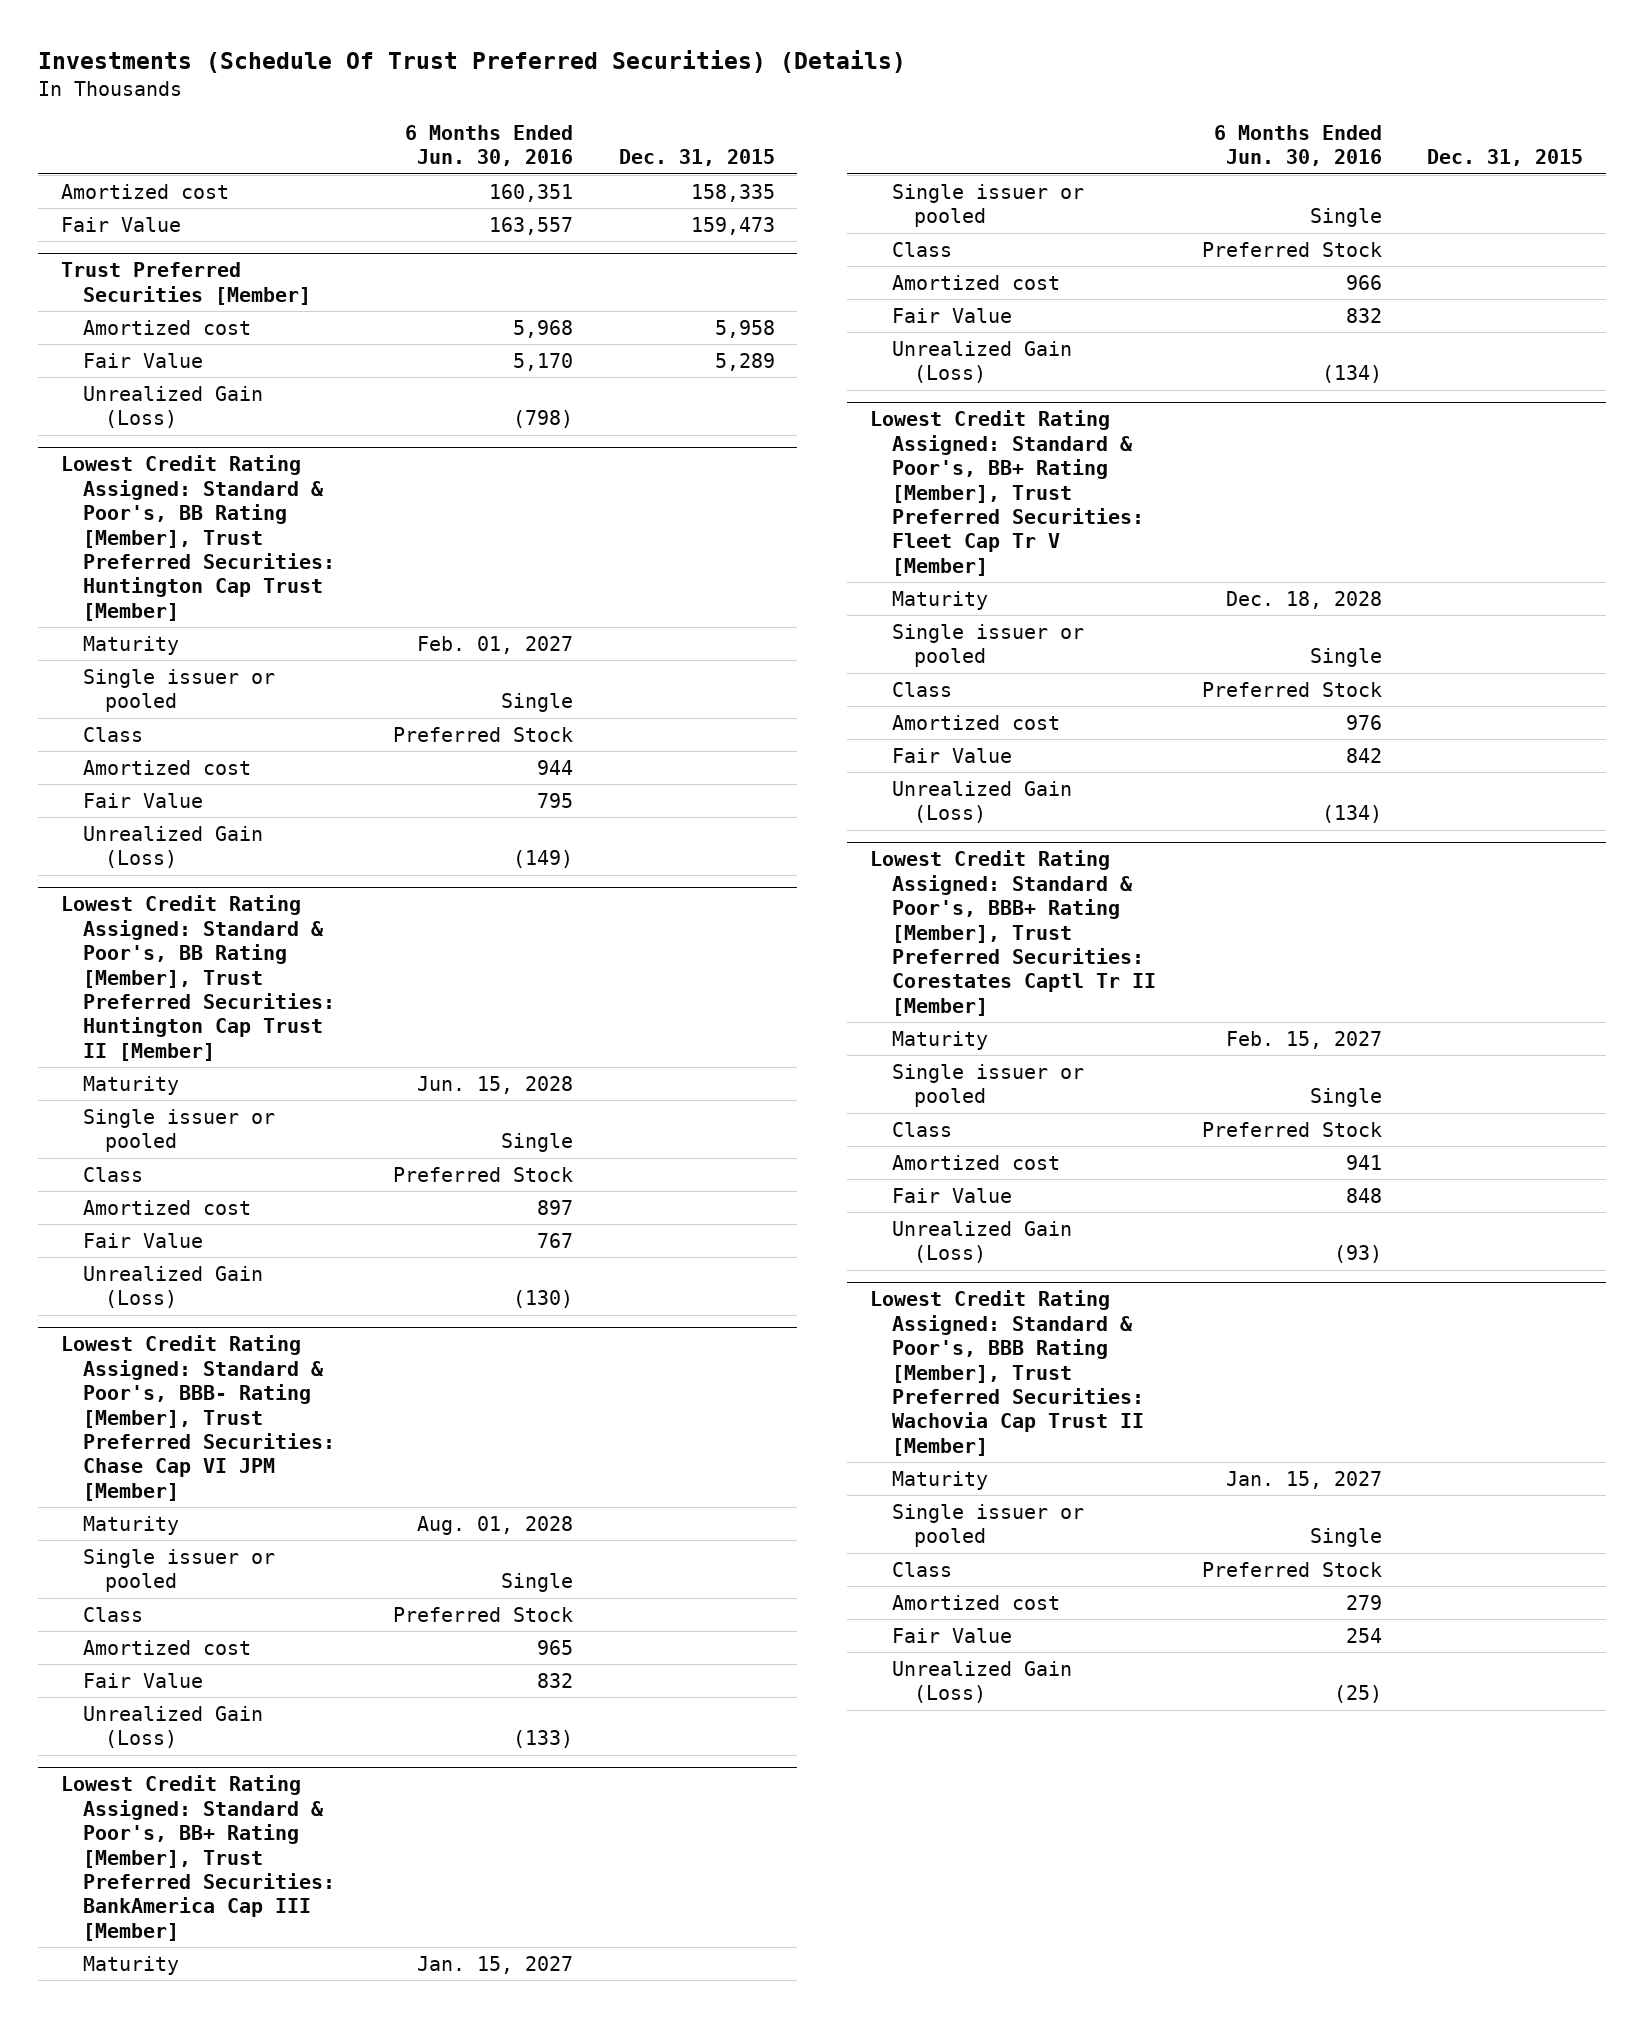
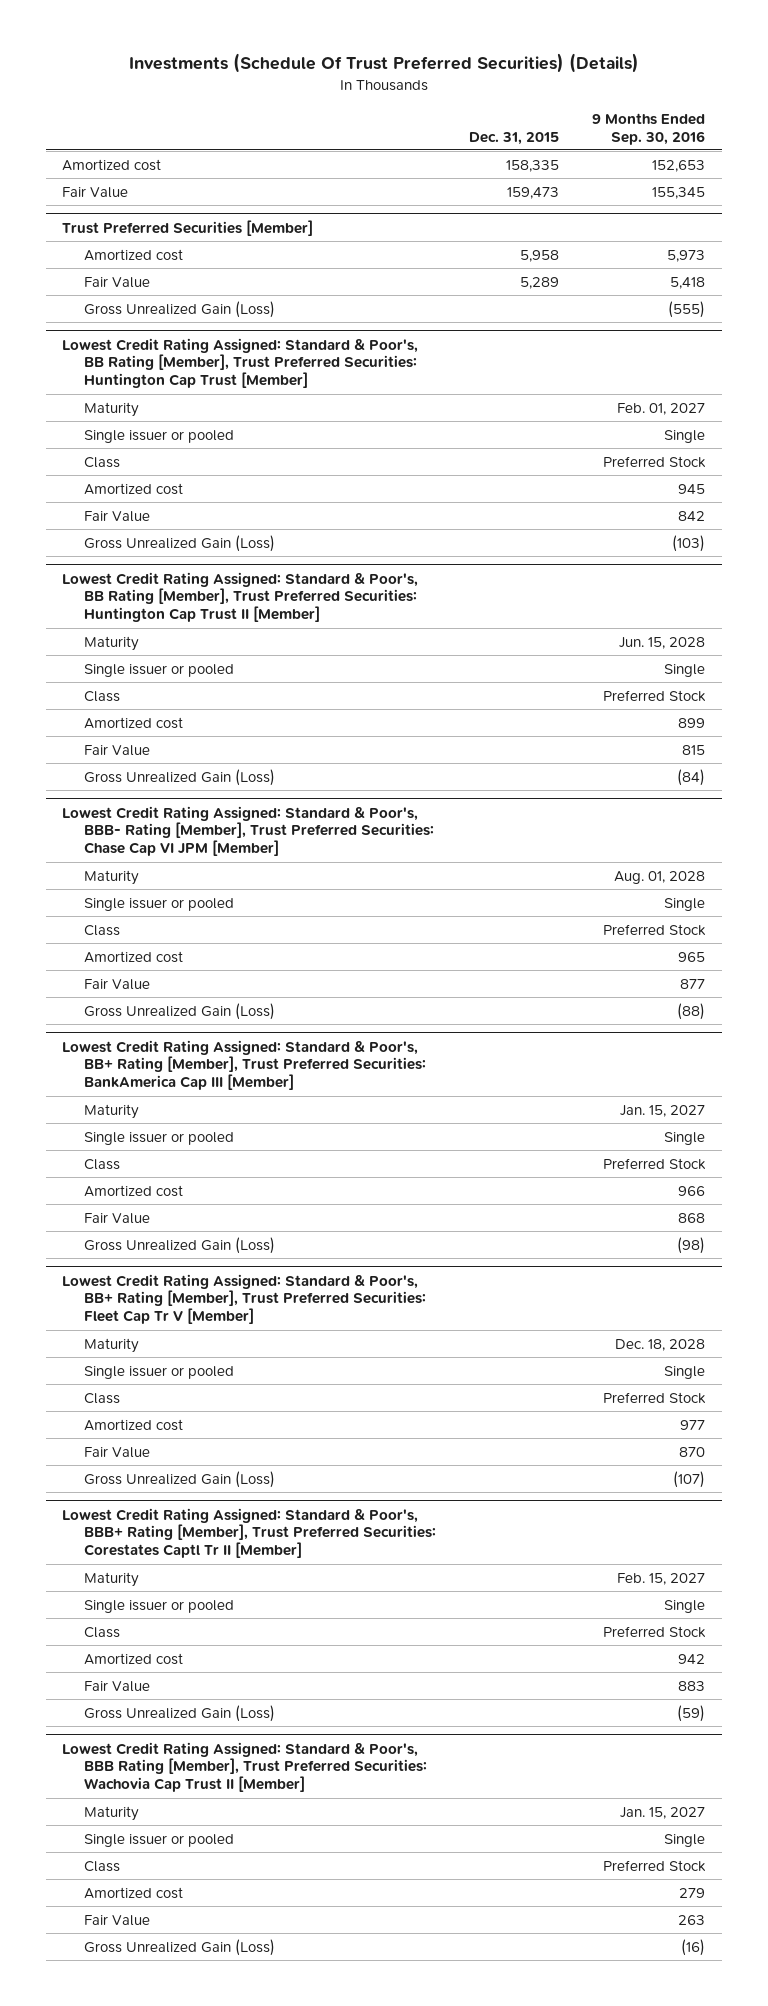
[404,124,573,167] 6 Months Ended Jun. 30, 2016 -> none
none -> [592,112,706,145] 9 Months Ended Sep. 30, 2016
[83,385,264,429] Unrealized Gain (Loss) -> [84,300,276,318] Gross Unrealized Gain (Loss)
[83,825,264,869] Unrealized Gain (Loss) -> [84,534,276,552] Gross Unrealized Gain (Loss)
[83,1265,264,1309] Unrealized Gain (Loss) -> [84,768,276,786] Gross Unrealized Gain (Loss)
[83,1705,264,1749] Unrealized Gain (Loss) -> [84,1002,276,1020] Gross Unrealized Gain (Loss)
[892,340,1073,384] Unrealized Gain (Loss) -> [84,1236,276,1254] Gross Unrealized Gain (Loss)
[892,780,1073,824] Unrealized Gain (Loss) -> [84,1470,276,1488] Gross Unrealized Gain (Loss)
[892,1220,1073,1264] Unrealized Gain (Loss) -> [84,1704,276,1722] Gross Unrealized Gain (Loss)
[892,1660,1073,1704] Unrealized Gain (Loss) -> [84,1938,276,1956] Gross Unrealized Gain (Loss)

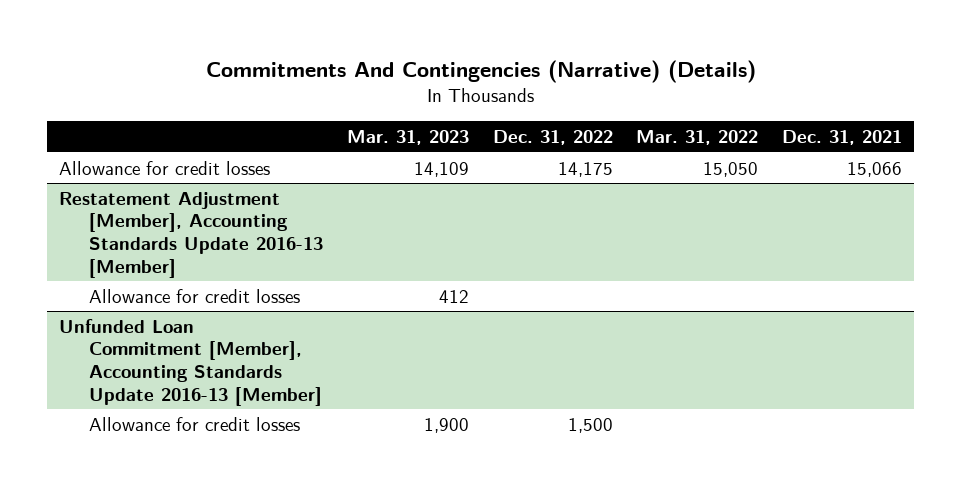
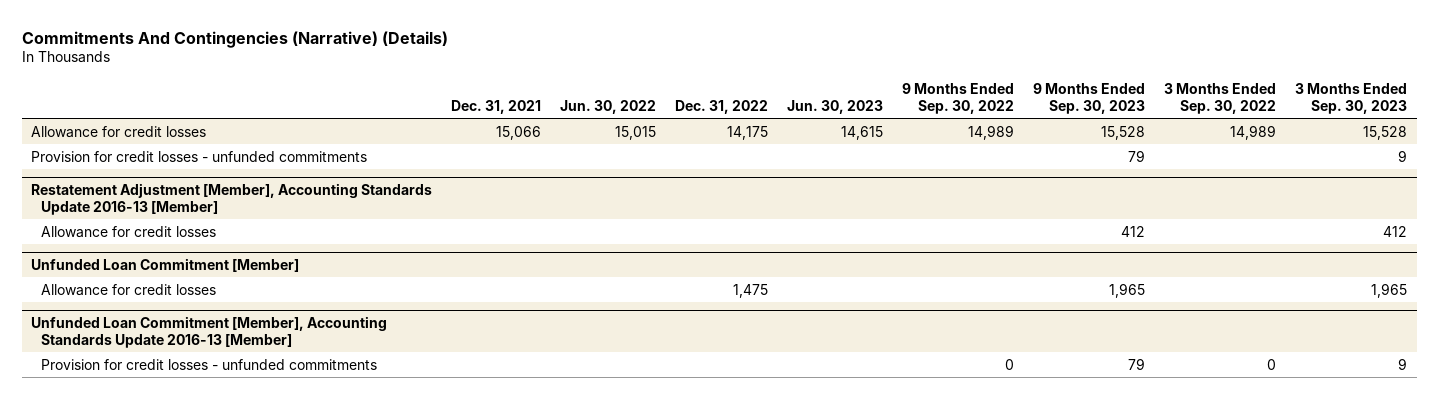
[346,130,469,146] Mar. 31, 2023 -> none
[636,130,759,146] Mar. 31, 2022 -> none
none -> [560,99,657,114] Jun. 30, 2022
none -> [787,99,884,114] Jun. 30, 2023
none -> [902,82,1015,114] 9 Months Ended Sep. 30, 2022
none -> [1033,82,1146,114] 9 Months Ended Sep. 30, 2023
none -> [1164,82,1277,114] 3 Months Ended Sep. 30, 2022
none -> [1295,82,1408,114] 3 Months Ended Sep. 30, 2023
none -> [31,150,368,162] Provision for credit losses - unfunded commitments
none -> [31,257,300,272] Unfunded Loan Commitment [Member]
none -> [41,283,217,296] Allowance for credit losses
[88,416,300,431] Allowance for credit losses -> none
none -> [41,358,378,370] Provision for credit losses - unfunded commitments

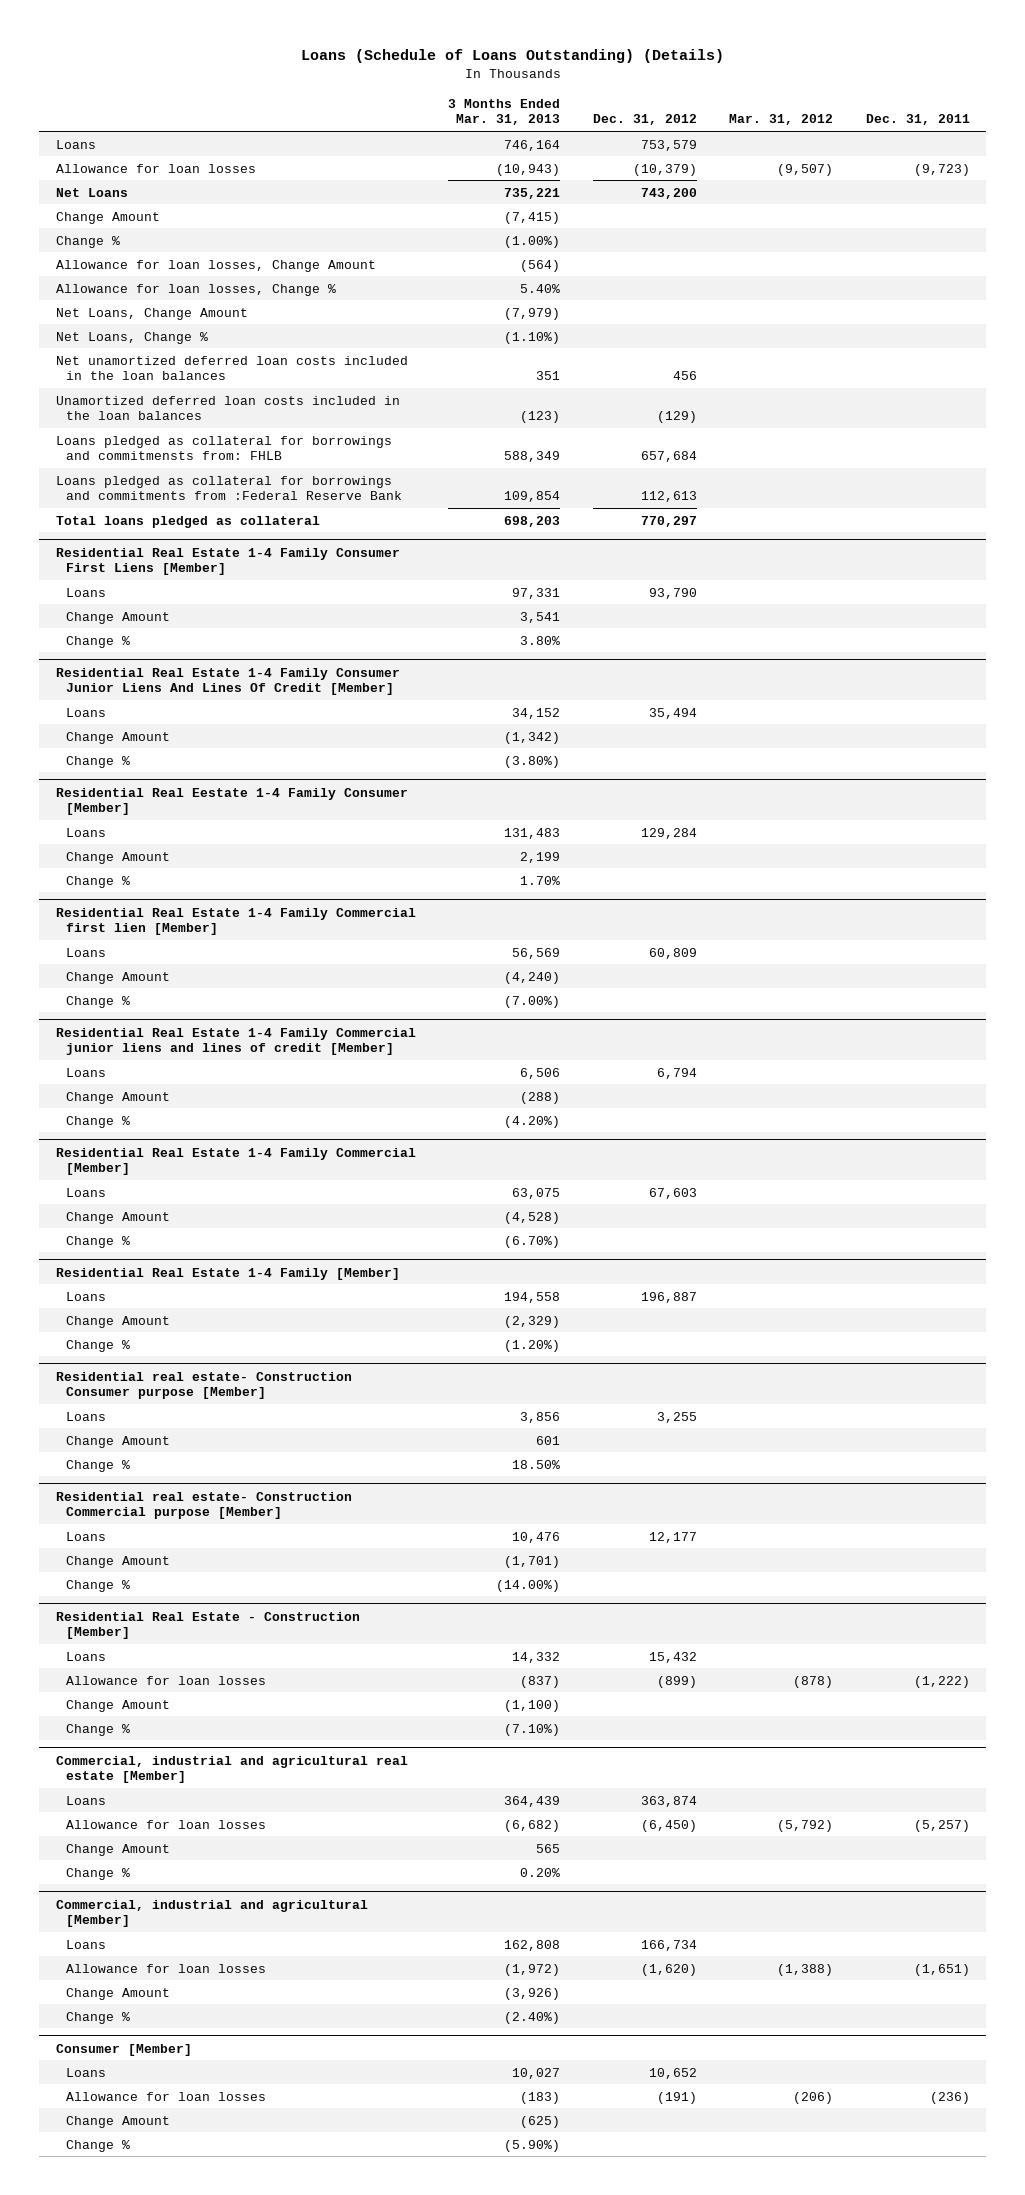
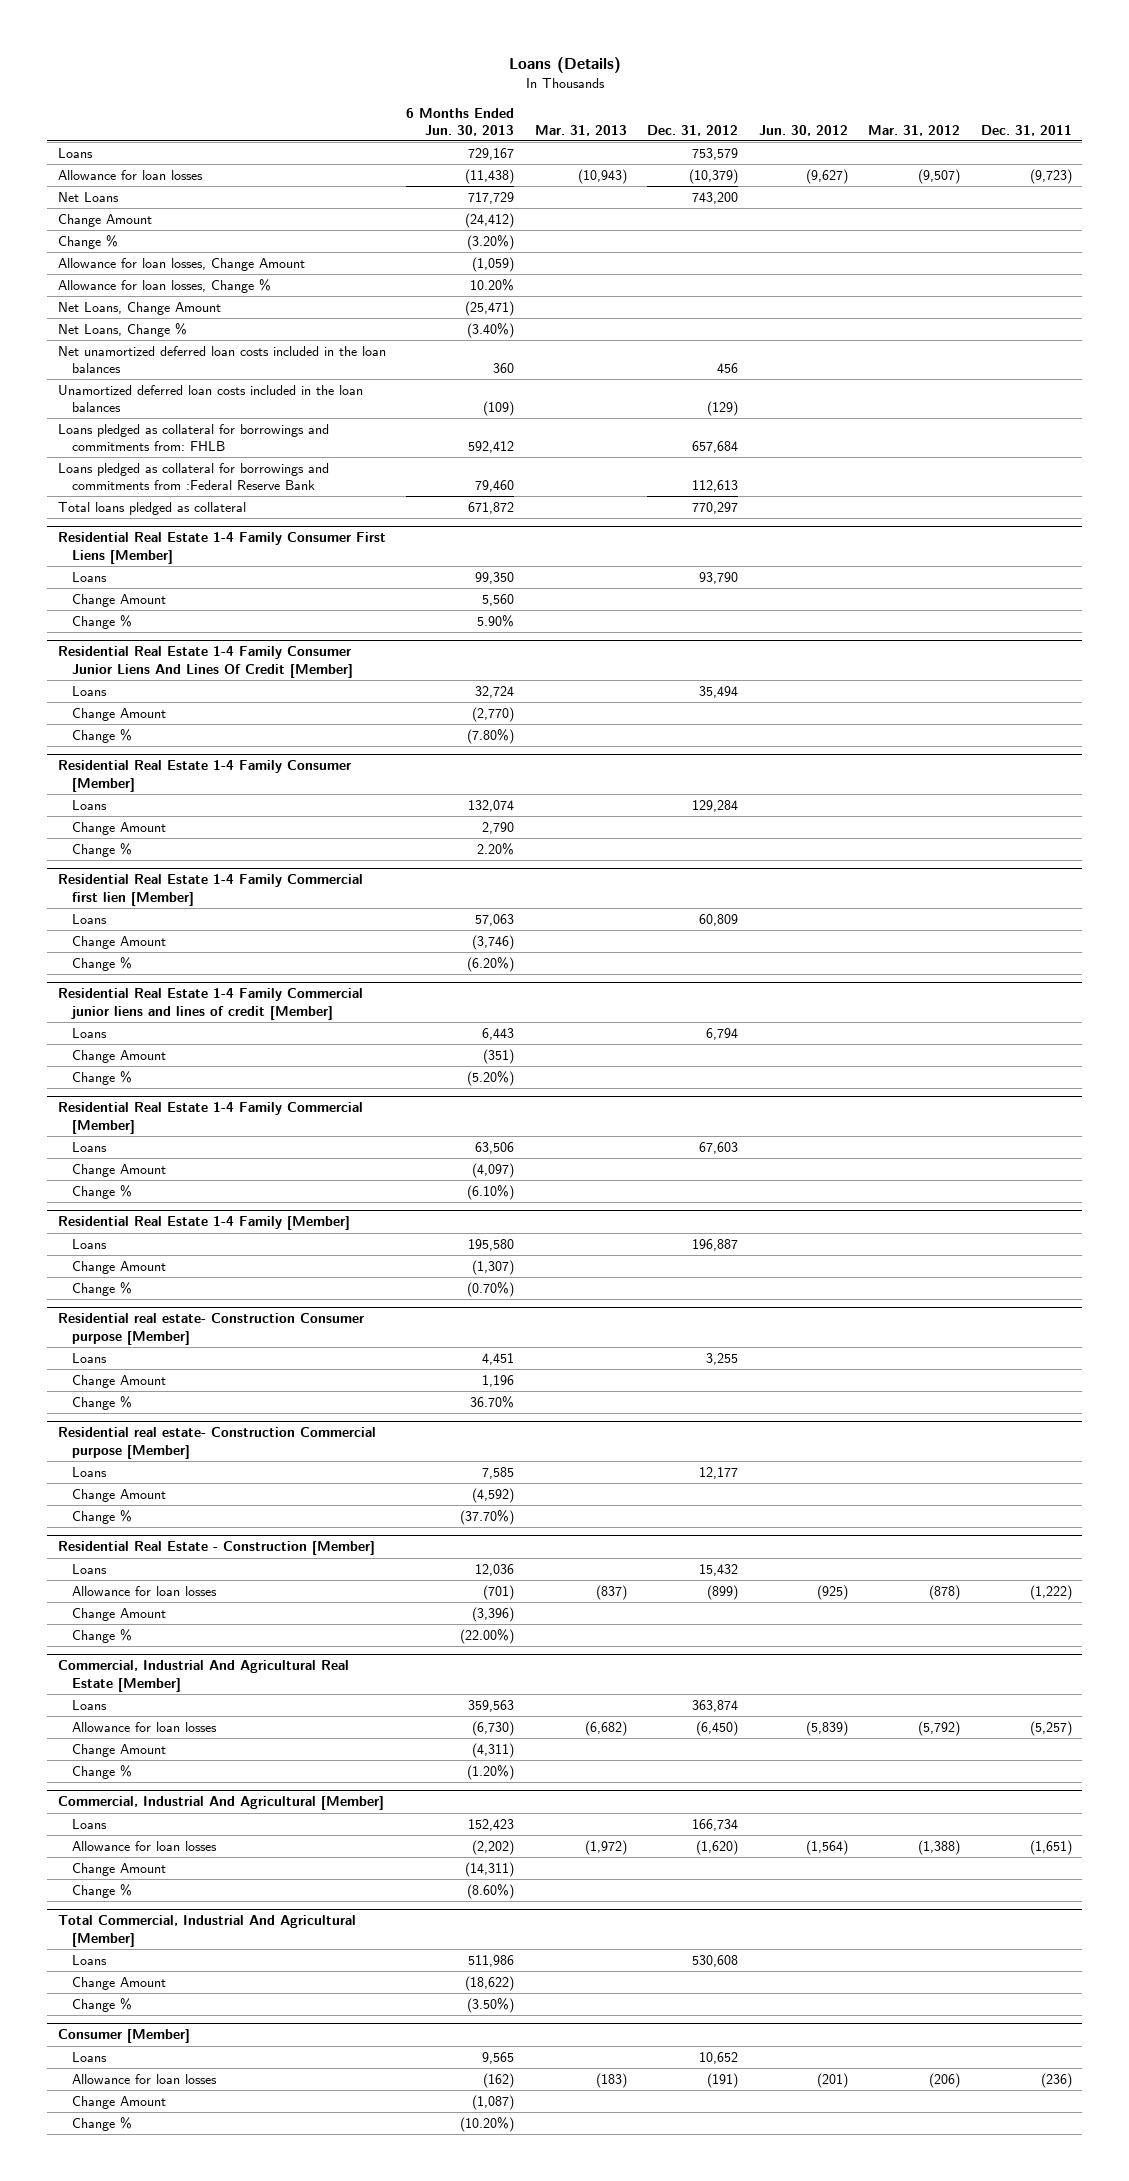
[300,48,724,63] Loans (Schedule of Loans Outstanding) (Details) -> [508,57,621,74] Loans (Details)
[448,98,561,126] 3 Months Ended Mar. 31, 2013 -> none
none -> [406,107,515,136] 6 Months Ended Jun. 30, 2013
none -> [534,124,627,136] Mar. 31, 2013
none -> [758,124,848,136] Jun. 30, 2012
[55,435,392,461] Loans pledged as collateral for borrowings and commitmensts from: FHLB -> [57,423,329,451] Loans pledged as collateral for borrowings and commitments from: FHLB
[55,787,408,816] Residential Real Eestate 1-4 Family Consumer [Member] -> [57,760,351,792] Residential Real Estate 1-4 Family Consumer [Member]
[55,1755,408,1784] Commercial, industrial and agricultural real estate [Member] -> [57,1660,349,1692] Commercial, Industrial And Agricultural Real Estate [Member]
[55,1899,368,1928] Commercial, industrial and agricultural [Member] -> [57,1796,384,1811] Commercial, Industrial And Agricultural [Member]
none -> [57,1915,356,1947] Total Commercial, Industrial And Agricultural [Member]
none -> [71,1954,107,1965] Loans
none -> [71,1976,166,1990] Change Amount
none -> [71,1997,132,2012] Change %

